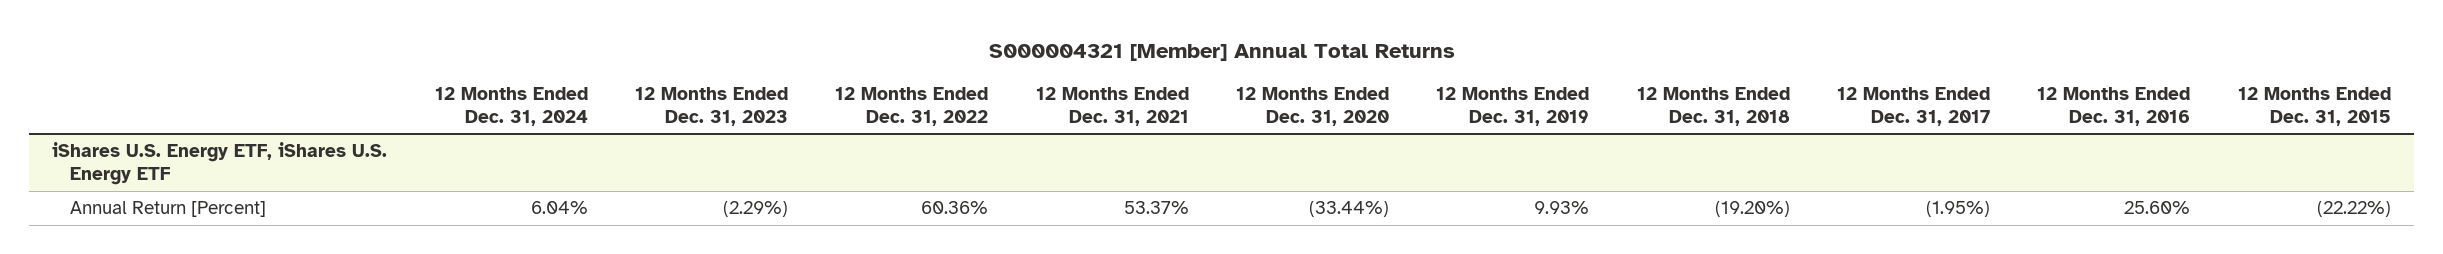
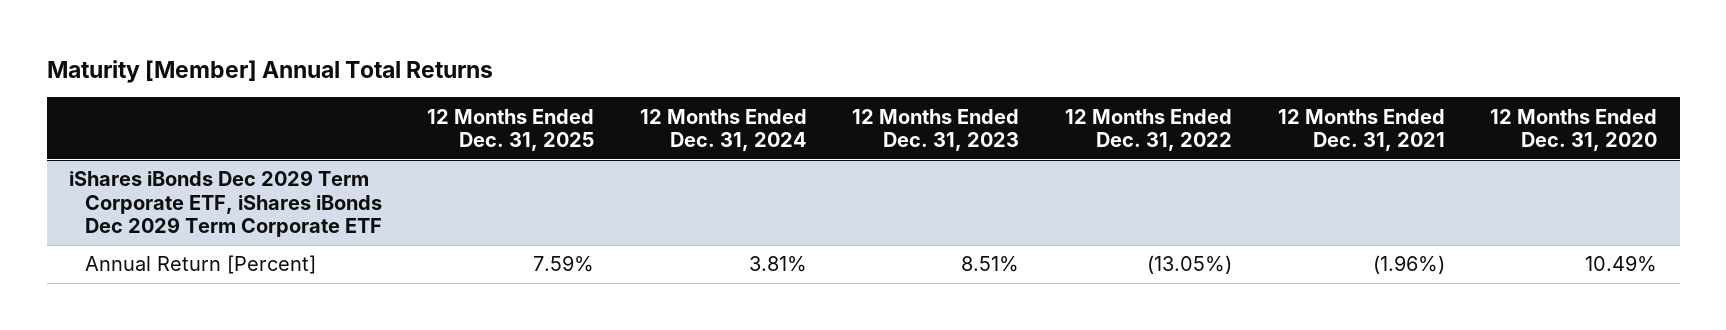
[988,44,1455,62] S000004321 [Member] Annual Total Returns -> [46,59,493,83] Maturity [Member] Annual Total Returns
[1436,87,1590,126] 12 Months Ended Dec. 31, 2019 -> none
[1636,87,1790,126] 12 Months Ended Dec. 31, 2018 -> none
[1836,87,1990,126] 12 Months Ended Dec. 31, 2017 -> none
[2037,87,2191,126] 12 Months Ended Dec. 31, 2016 -> none
[2237,87,2391,126] 12 Months Ended Dec. 31, 2015 -> none
none -> [427,108,595,152] 12 Months Ended Dec. 31, 2025
[52,142,388,185] iShares U.S. Energy ETF, iShares U.S. Energy ETF -> none
none -> [69,170,382,238] iShares iBonds Dec 2029 Term Corporate ETF, iShares iBonds Dec 2029 Term Corporate ETF
[530,201,588,215] 6.04% -> [748,256,807,273] 3.81%
[723,201,789,218] (2.29%) -> [961,256,1020,273] 8.51%
[921,201,989,215] 60.36% -> [1147,255,1233,275] (13.05%)
[1123,201,1189,215] 53.37% -> [1372,255,1445,275] (1.96%)
[1309,201,1390,218] (33.44%) -> [1585,255,1658,273] 10.49%

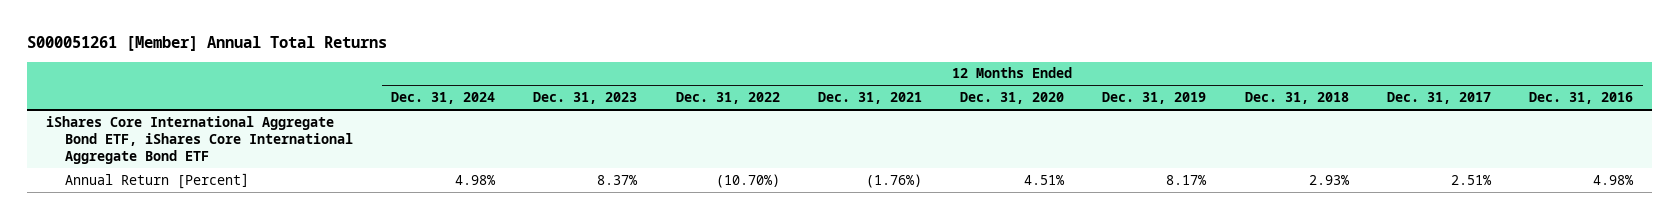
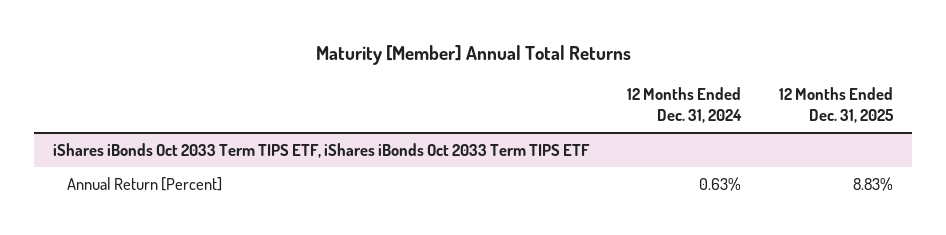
[27,36,388,52] S000051261 [Member] Annual Total Returns -> [315,44,631,65] Maturity [Member] Annual Total Returns
[533,92,638,105] Dec. 31, 2023 -> none
[675,92,780,105] Dec. 31, 2022 -> none
[817,92,922,105] Dec. 31, 2021 -> none
[960,92,1065,105] Dec. 31, 2020 -> none
[1102,92,1207,105] Dec. 31, 2019 -> none
[1244,92,1349,105] Dec. 31, 2018 -> none
[1386,92,1491,105] Dec. 31, 2017 -> none
[1528,92,1633,105] Dec. 31, 2016 -> none
none -> [778,86,894,124] 12 Months Ended Dec. 31, 2025
[46,115,354,164] iShares Core International Aggregate Bond ETF, iShares Core International Aggregate Bond ETF -> none
none -> [52,143,590,159] iShares iBonds Oct 2033 Term TIPS ETF, iShares iBonds Oct 2033 Term TIPS ETF
[455,174,497,185] 4.98% -> [698,177,741,192] 0.63%

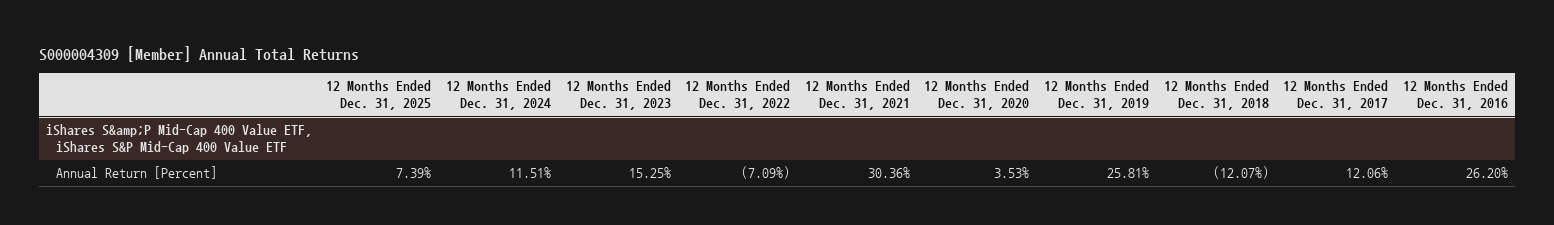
[315,44,631,65] Maturity [Member] Annual Total Returns -> [38,46,359,63] S000004309 [Member] Annual Total Returns
none -> [565,80,671,111] 12 Months Ended Dec. 31, 2023
none -> [685,80,791,111] 12 Months Ended Dec. 31, 2022
none -> [804,80,910,111] 12 Months Ended Dec. 31, 2021
none -> [924,80,1030,111] 12 Months Ended Dec. 31, 2020
none -> [1044,80,1150,111] 12 Months Ended Dec. 31, 2019
none -> [1163,80,1269,111] 12 Months Ended Dec. 31, 2018
none -> [1283,80,1389,111] 12 Months Ended Dec. 31, 2017
none -> [1402,80,1508,111] 12 Months Ended Dec. 31, 2016
[52,143,590,159] iShares iBonds Oct 2033 Term TIPS ETF, iShares iBonds Oct 2033 Term TIPS ETF -> none
none -> [45,124,312,155] iShares S&amp;P Mid-Cap 400 Value ETF, iShares S&P Mid-Cap 400 Value ETF
[698,177,741,192] 0.63% -> [509,167,552,179] 11.51%
[852,177,893,192] 8.83% -> [396,167,432,179] 7.39%

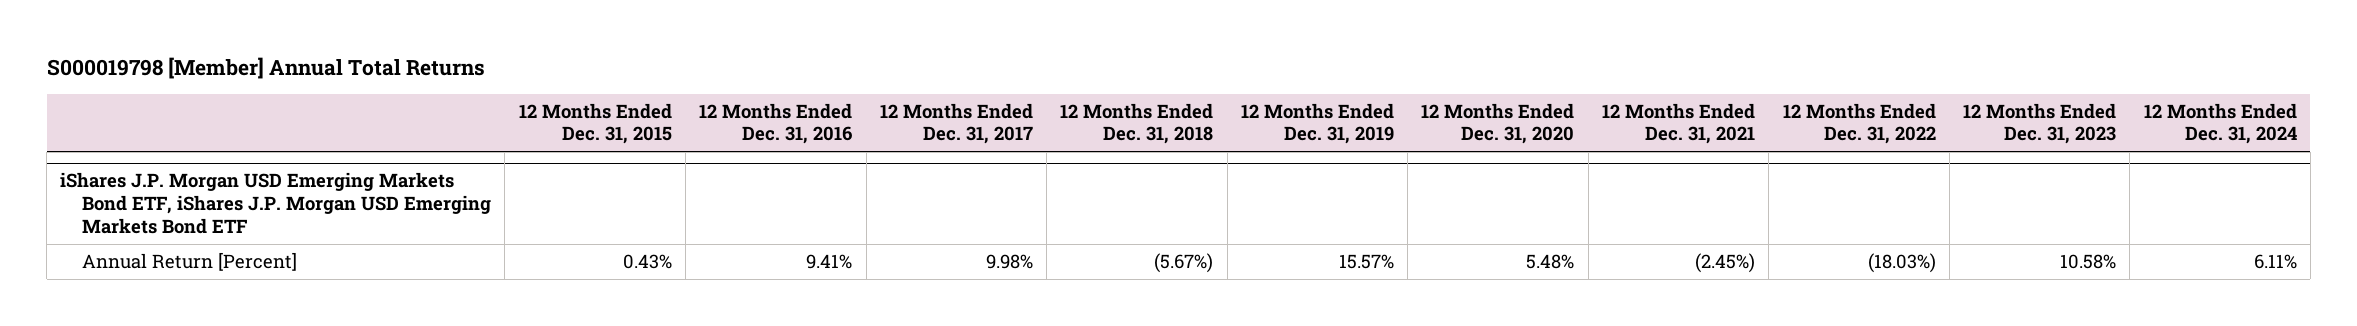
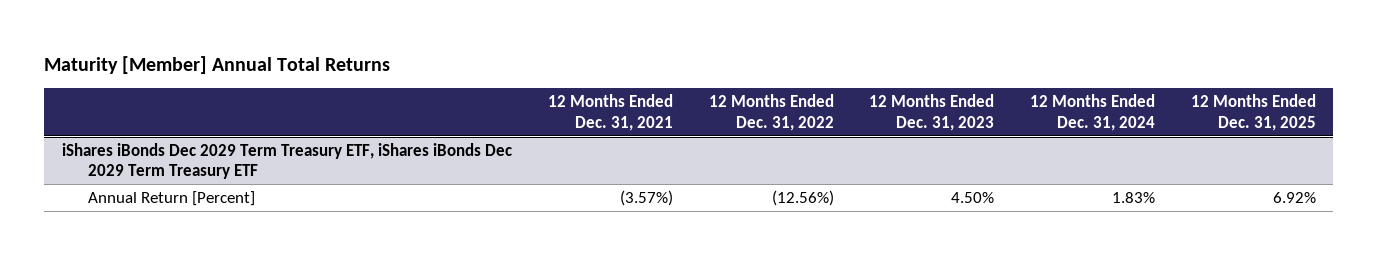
[46,57,485,80] S000019798 [Member] Annual Total Returns -> [44,56,391,75] Maturity [Member] Annual Total Returns
[518,102,672,145] 12 Months Ended Dec. 31, 2015 -> none
[699,102,853,145] 12 Months Ended Dec. 31, 2016 -> none
[879,102,1033,145] 12 Months Ended Dec. 31, 2017 -> none
[1060,102,1214,145] 12 Months Ended Dec. 31, 2018 -> none
[1240,102,1394,145] 12 Months Ended Dec. 31, 2019 -> none
[1421,102,1575,145] 12 Months Ended Dec. 31, 2020 -> none
none -> [1190,94,1316,131] 12 Months Ended Dec. 31, 2025
[60,172,492,234] iShares J.P. Morgan USD Emerging Markets Bond ETF, iShares J.P. Morgan USD Emerging Markets Bond ETF -> none
none -> [62,142,513,180] iShares iBonds Dec 2029 Term Treasury ETF, iShares iBonds Dec 2029 Term Treasury ETF
[1695,253,1756,274] (2.45%) -> [619,189,673,206] (3.57%)
[1867,253,1936,274] (18.03%) -> [771,189,834,206] (12.56%)
[2060,254,2117,270] 10.58% -> [951,191,995,203] 4.50%
[2253,254,2297,270] 6.11% -> [1111,191,1155,203] 1.83%

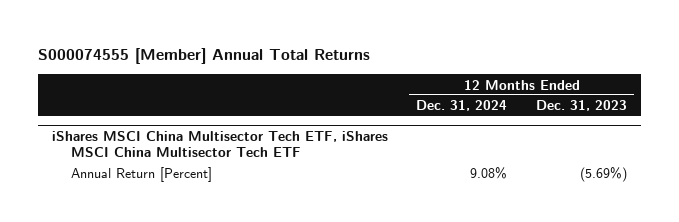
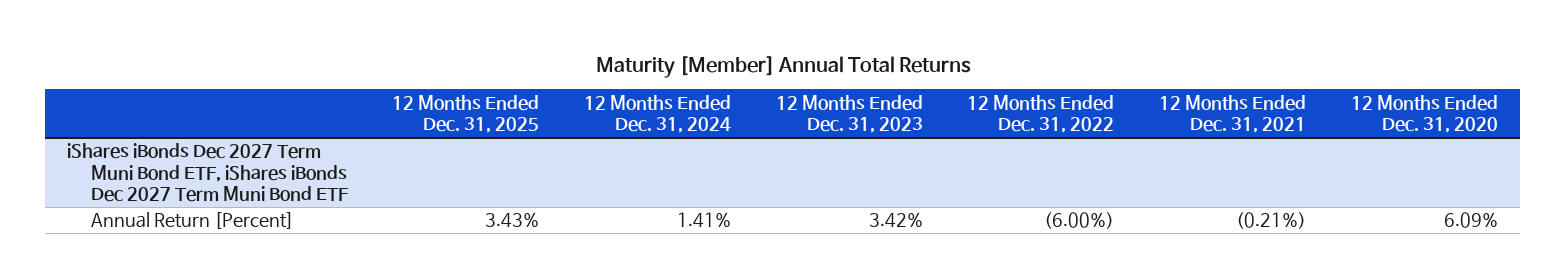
[38,48,371,65] S000074555 [Member] Annual Total Returns -> [595,55,971,78] Maturity [Member] Annual Total Returns
none -> [392,94,540,134] 12 Months Ended Dec. 31, 2025
none -> [967,94,1115,134] 12 Months Ended Dec. 31, 2022
none -> [1159,94,1307,134] 12 Months Ended Dec. 31, 2021
none -> [1350,94,1498,134] 12 Months Ended Dec. 31, 2020
[52,130,389,158] iShares MSCI China Multisector Tech ETF, iShares MSCI China Multisector Tech ETF -> none
none -> [67,143,348,203] iShares iBonds Dec 2027 Term Muni Bond ETF, iShares iBonds Dec 2027 Term Muni Bond ETF
[470,167,508,180] 9.08% -> [677,212,732,229] 1.41%
[579,167,627,183] (5.69%) -> [868,212,923,229] 3.42%

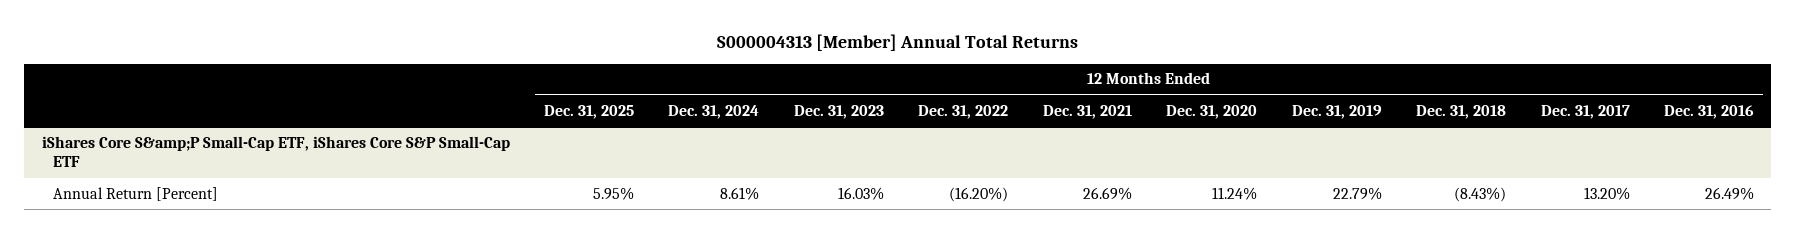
[595,55,971,78] Maturity [Member] Annual Total Returns -> [716,34,1078,52] S000004313 [Member] Annual Total Returns
none -> [1291,104,1382,119] Dec. 31, 2019
none -> [1416,104,1507,119] Dec. 31, 2018
none -> [1540,104,1630,119] Dec. 31, 2017
none -> [1664,104,1755,119] Dec. 31, 2016
[67,143,348,203] iShares iBonds Dec 2027 Term Muni Bond ETF, iShares iBonds Dec 2027 Term Muni Bond ETF -> none
none -> [41,135,510,168] iShares Core S&amp;P Small-Cap ETF, iShares Core S&P Small-Cap ETF
[485,212,540,229] 3.43% -> [592,186,634,200] 5.95%
[677,212,732,229] 1.41% -> [720,186,760,200] 8.61%
[868,212,923,229] 3.42% -> [837,186,884,200] 16.03%
[1044,212,1115,230] (6.00%) -> [949,186,1009,202] (16.20%)
[1236,212,1307,230] (0.21%) -> [1082,186,1132,200] 26.69%
[1443,212,1498,229] 6.09% -> [1212,186,1258,200] 11.24%

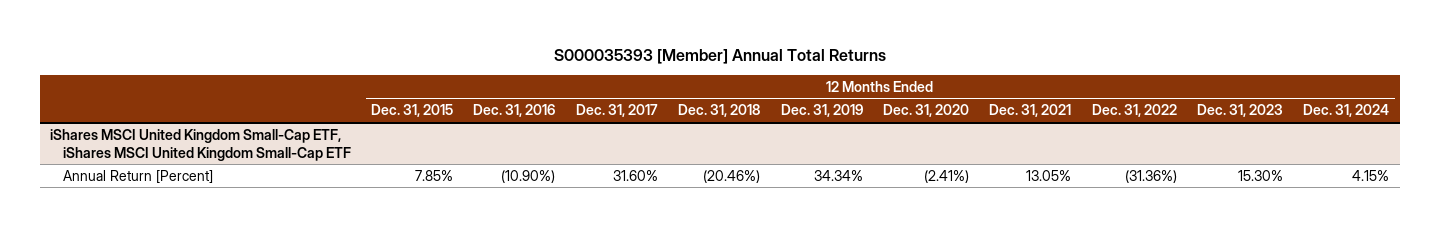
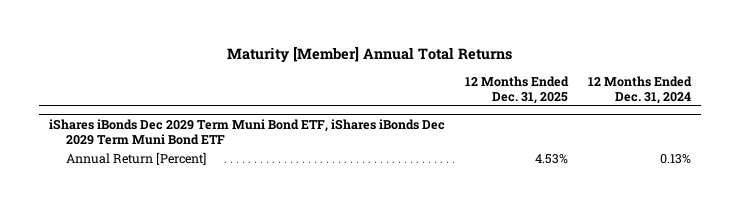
[553,49,886,65] S000035393 [Member] Annual Total Returns -> [226,46,512,63] Maturity [Member] Annual Total Returns
[371,104,454,118] Dec. 31, 2015 -> none
[473,104,556,118] Dec. 31, 2016 -> none
[575,104,658,118] Dec. 31, 2017 -> none
[678,104,761,118] Dec. 31, 2018 -> none
[780,104,863,118] Dec. 31, 2019 -> none
[882,104,969,118] Dec. 31, 2020 -> none
[989,104,1072,118] Dec. 31, 2021 -> none
[1091,104,1177,118] Dec. 31, 2022 -> none
[1197,104,1284,118] Dec. 31, 2023 -> none
none -> [464,75,569,104] 12 Months Ended Dec. 31, 2025
[49,128,351,161] iShares MSCI United Kingdom Small-Cap ETF, iShares MSCI United Kingdom Small-Cap ETF -> none
none -> [48,118,445,146] iShares iBonds Dec 2029 Term Muni Bond ETF, iShares iBonds Dec 2029 Term Muni Bond ETF
[1352,169,1390,181] 4.15% -> [659,154,691,165] 0.13%

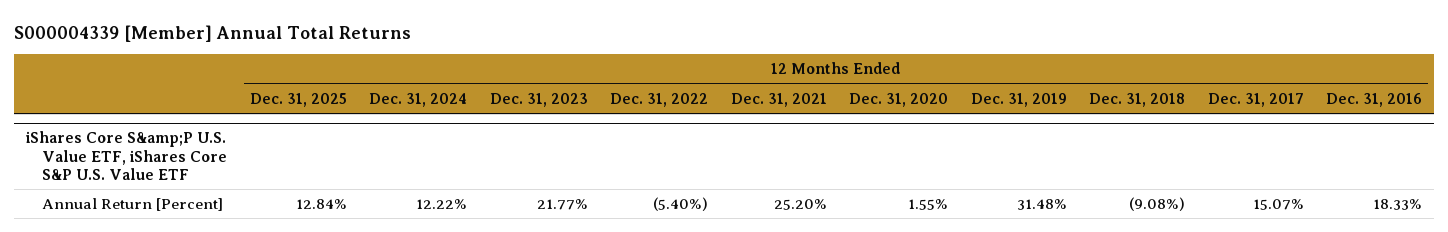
[226,46,512,63] Maturity [Member] Annual Total Returns -> [14,24,412,42] S000004339 [Member] Annual Total Returns
none -> [489,92,588,107] Dec. 31, 2023
none -> [610,92,709,107] Dec. 31, 2022
none -> [730,92,827,107] Dec. 31, 2021
none -> [849,92,949,107] Dec. 31, 2020
none -> [970,92,1067,107] Dec. 31, 2019
none -> [1089,92,1186,107] Dec. 31, 2018
none -> [1207,92,1304,107] Dec. 31, 2017
none -> [1326,92,1423,107] Dec. 31, 2016
[48,118,445,146] iShares iBonds Dec 2029 Term Muni Bond ETF, iShares iBonds Dec 2029 Term Muni Bond ETF -> none
none -> [24,131,228,181] iShares Core S&amp;P U.S. Value ETF, iShares Core S&P U.S. Value ETF
[534,154,568,165] 4.53% -> [295,199,347,210] 12.84%
[659,154,691,165] 0.13% -> [416,199,468,210] 12.22%

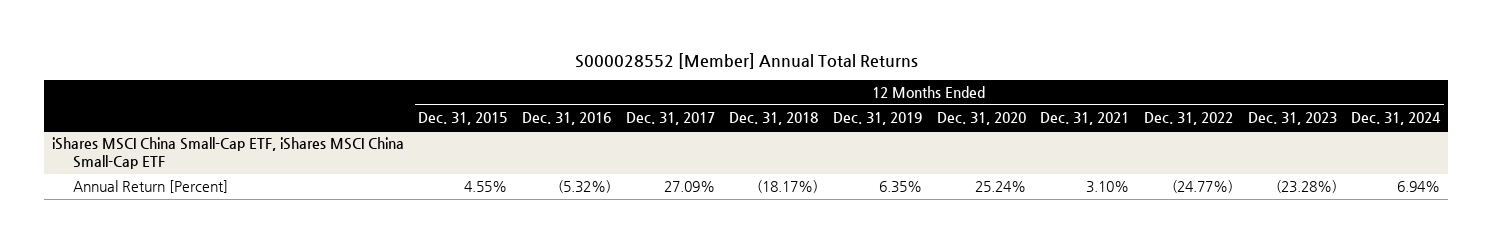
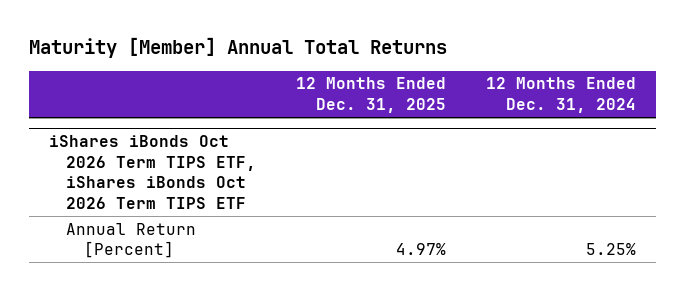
[575,52,919,69] S000028552 [Member] Annual Total Returns -> [29,37,448,59] Maturity [Member] Annual Total Returns
[418,112,508,126] Dec. 31, 2015 -> none
[521,112,611,126] Dec. 31, 2016 -> none
[625,112,715,126] Dec. 31, 2017 -> none
[729,112,819,126] Dec. 31, 2018 -> none
[833,112,923,126] Dec. 31, 2019 -> none
[936,112,1026,126] Dec. 31, 2020 -> none
[1040,112,1130,126] Dec. 31, 2021 -> none
[1144,112,1234,126] Dec. 31, 2022 -> none
[1247,112,1337,126] Dec. 31, 2023 -> none
none -> [296,77,447,114] 12 Months Ended Dec. 31, 2025
[51,137,404,169] iShares MSCI China Small-Cap ETF, iShares MSCI China Small-Cap ETF -> none
none -> [49,135,257,210] iShares iBonds Oct 2026 Term TIPS ETF, iShares iBonds Oct 2026 Term TIPS ETF
[1397,181,1441,193] 6.94% -> [585,243,636,256] 5.25%

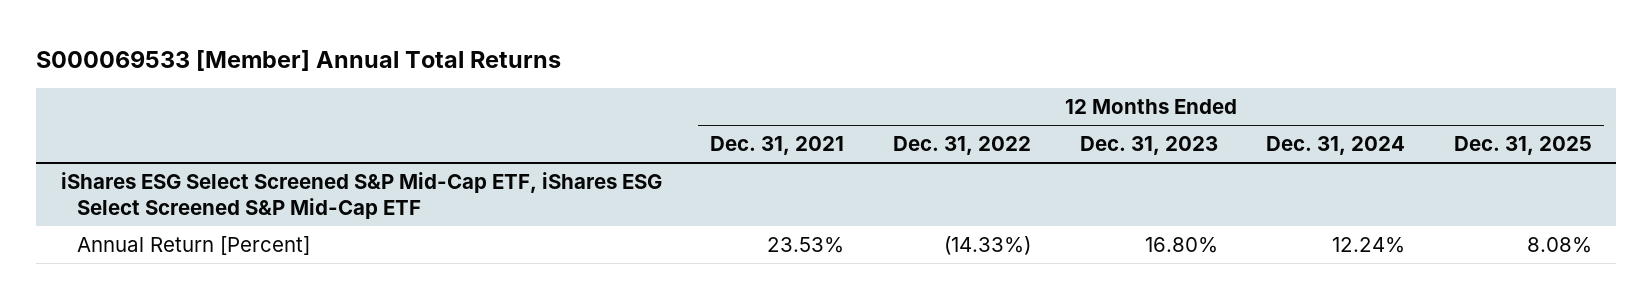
[29,37,448,59] Maturity [Member] Annual Total Returns -> [36,49,562,71] S000069533 [Member] Annual Total Returns
none -> [710,136,845,156] Dec. 31, 2021
none -> [892,136,1031,156] Dec. 31, 2022
none -> [1079,136,1218,156] Dec. 31, 2023
[49,135,257,210] iShares iBonds Oct 2026 Term TIPS ETF, iShares iBonds Oct 2026 Term TIPS ETF -> none
none -> [60,171,662,220] iShares ESG Select Screened S&P Mid-Cap ETF, iShares ESG Select Screened S&P Mid-Cap ETF
[396,243,447,256] 4.97% -> [1526,236,1592,253] 8.08%
[585,243,636,256] 5.25% -> [1332,236,1406,253] 12.24%

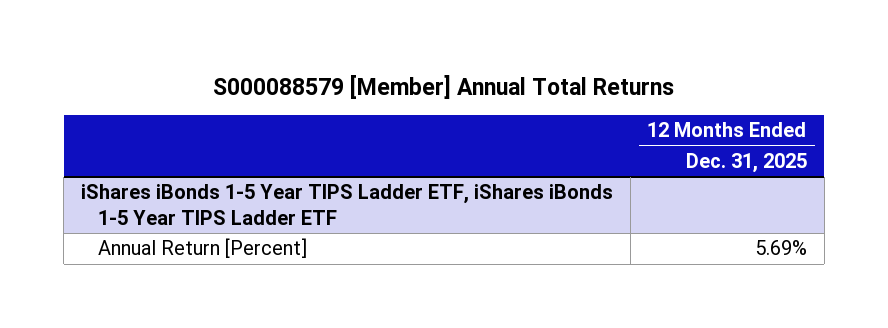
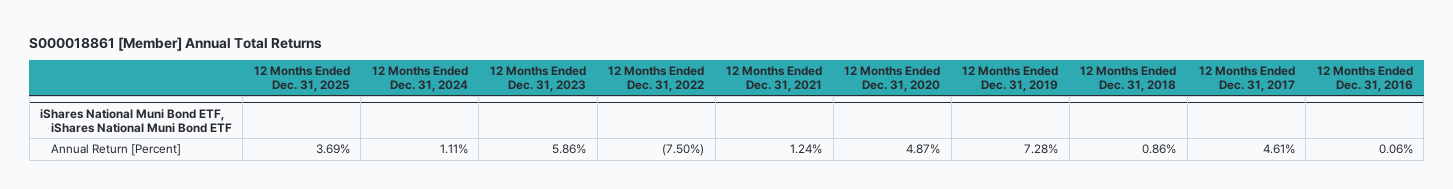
[212,74,674,99] S000088579 [Member] Annual Total Returns -> [29,36,323,51] S000018861 [Member] Annual Total Returns
none -> [371,65,468,92] 12 Months Ended Dec. 31, 2024
none -> [490,65,587,92] 12 Months Ended Dec. 31, 2023
none -> [608,65,705,92] 12 Months Ended Dec. 31, 2022
none -> [726,65,823,92] 12 Months Ended Dec. 31, 2021
none -> [844,65,941,92] 12 Months Ended Dec. 31, 2020
none -> [962,65,1059,92] 12 Months Ended Dec. 31, 2019
none -> [1080,65,1177,92] 12 Months Ended Dec. 31, 2018
none -> [1198,65,1295,92] 12 Months Ended Dec. 31, 2017
none -> [1316,65,1413,92] 12 Months Ended Dec. 31, 2016
[81,184,614,226] iShares iBonds 1-5 Year TIPS Ladder ETF, iShares iBonds 1-5 Year TIPS Ladder ETF -> none
none -> [40,109,232,133] iShares National Muni Bond ETF, iShares National Muni Bond ETF
[754,240,807,256] 5.69% -> [315,144,350,155] 3.69%

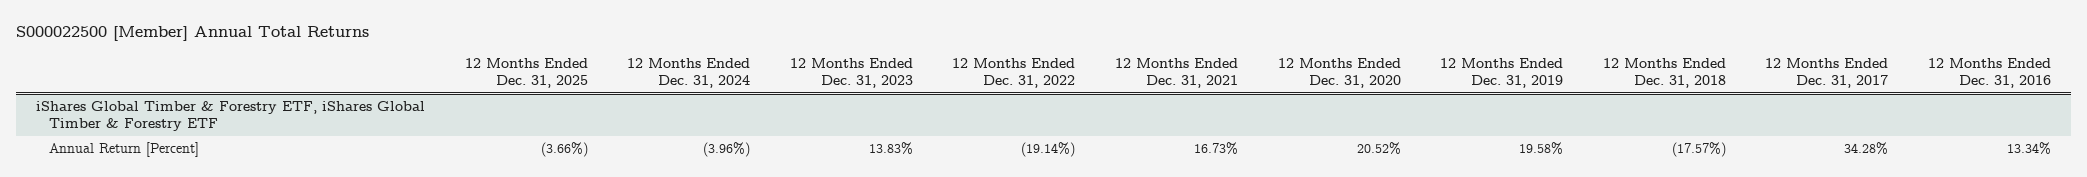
[29,36,323,51] S000018861 [Member] Annual Total Returns -> [16,26,370,42] S000022500 [Member] Annual Total Returns
[40,109,232,133] iShares National Muni Bond ETF, iShares National Muni Bond ETF -> none
none -> [35,101,425,132] iShares Global Timber & Forestry ETF, iShares Global Timber & Forestry ETF
[315,144,350,155] 3.69% -> [540,142,588,158] (3.66%)
[439,144,468,155] 1.11% -> [703,142,751,158] (3.96%)
[552,144,587,155] 5.86% -> [868,142,913,156] 13.83%
[662,144,705,157] (7.50%) -> [1021,142,1076,158] (19.14%)
[790,144,823,155] 1.24% -> [1193,142,1238,156] 16.73%
[906,144,941,155] 4.87% -> [1356,142,1401,156] 20.52%
[1024,144,1059,155] 7.28% -> [1519,142,1564,156] 19.58%
[1142,144,1177,155] 0.86% -> [1671,142,1726,158] (17.57%)
[1262,144,1295,155] 4.61% -> [1844,142,1889,156] 34.28%
[1378,144,1413,155] 0.06% -> [2006,142,2051,156] 13.34%

